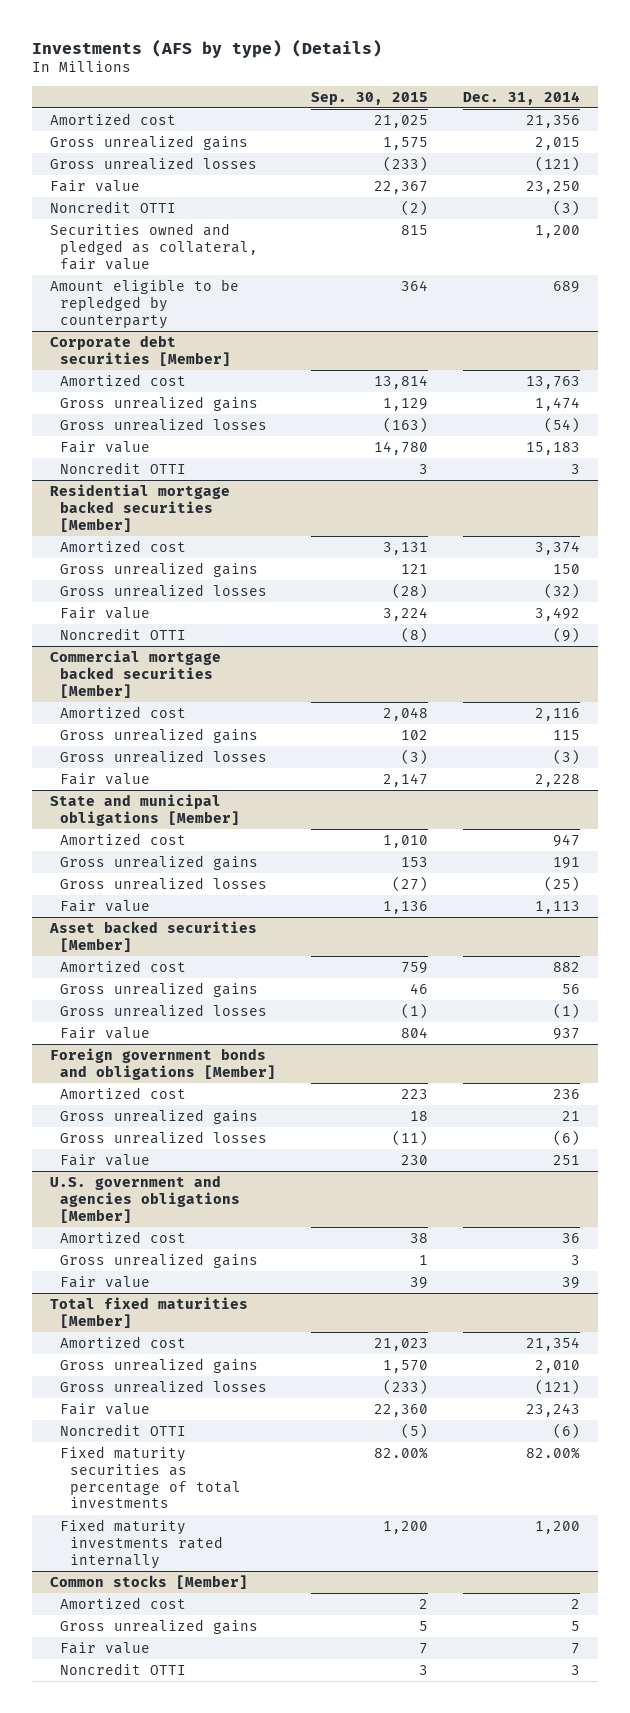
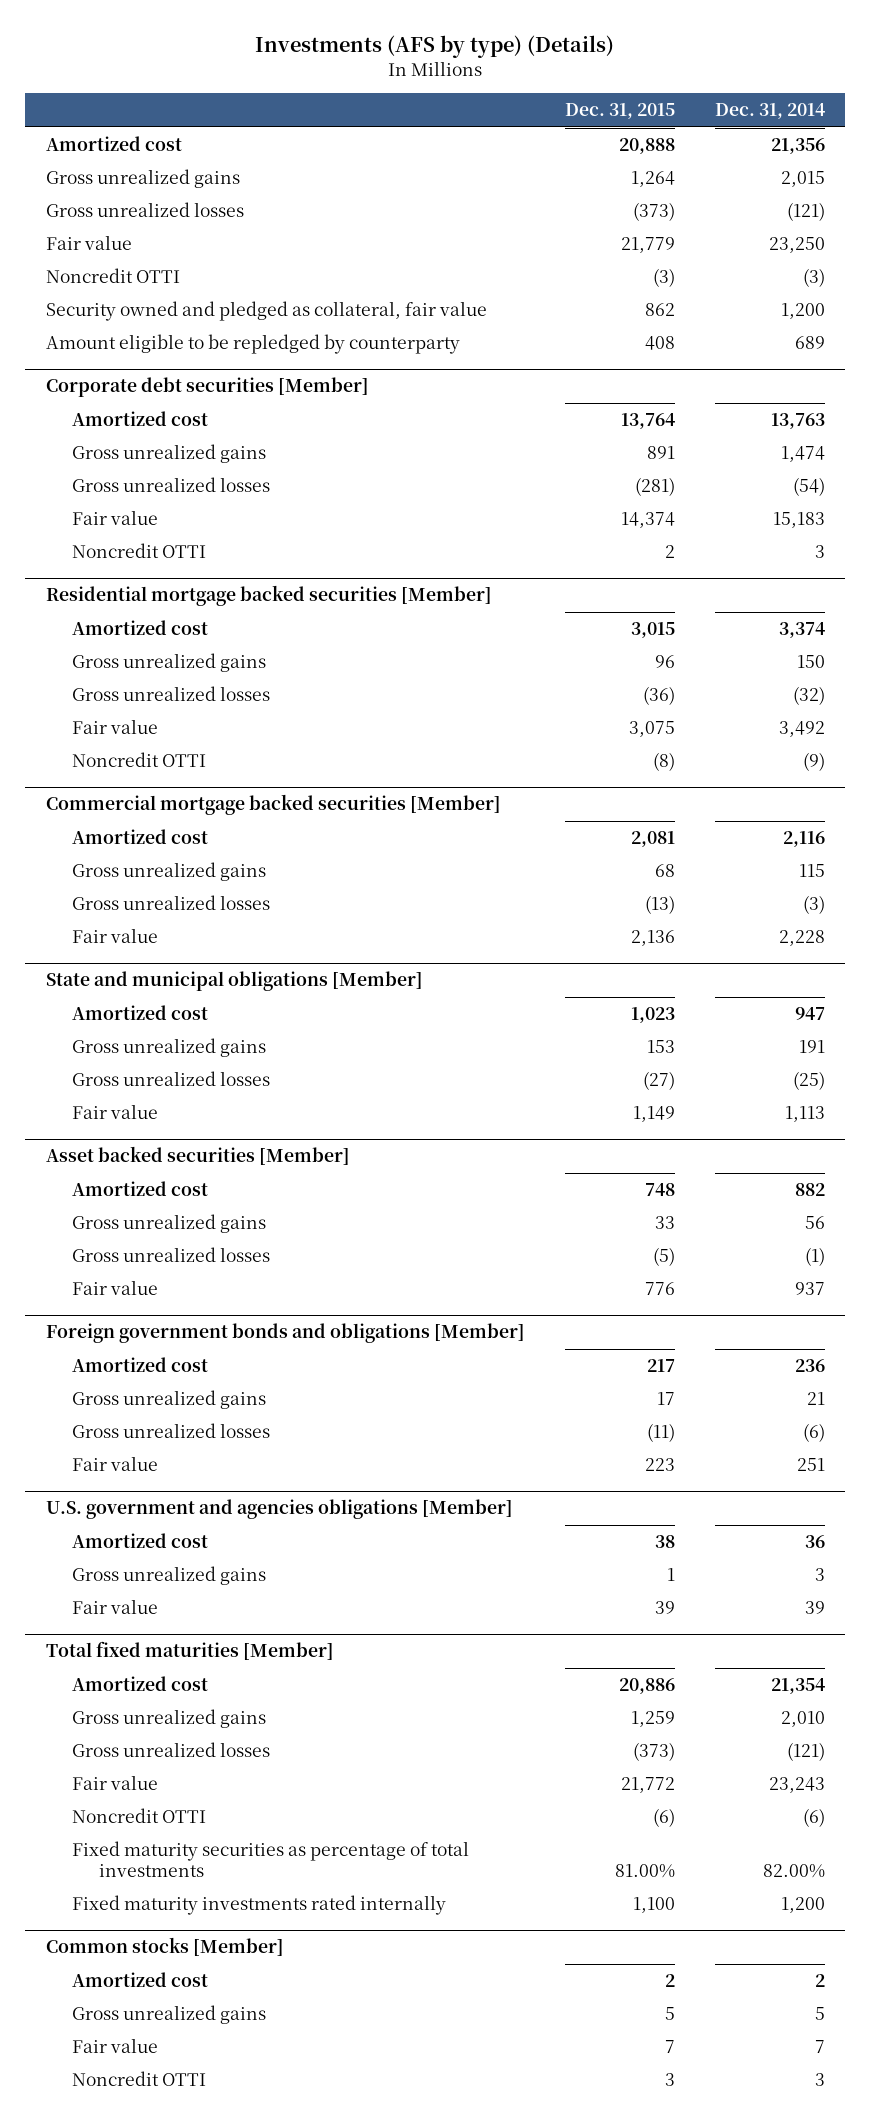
[311,91,429,105] Sep. 30, 2015 -> none
none -> [564,103,675,120] Dec. 31, 2015
[49,222,259,270] Securities owned and pledged as collateral, fair value -> [45,300,487,321] Security owned and pledged as collateral, fair value

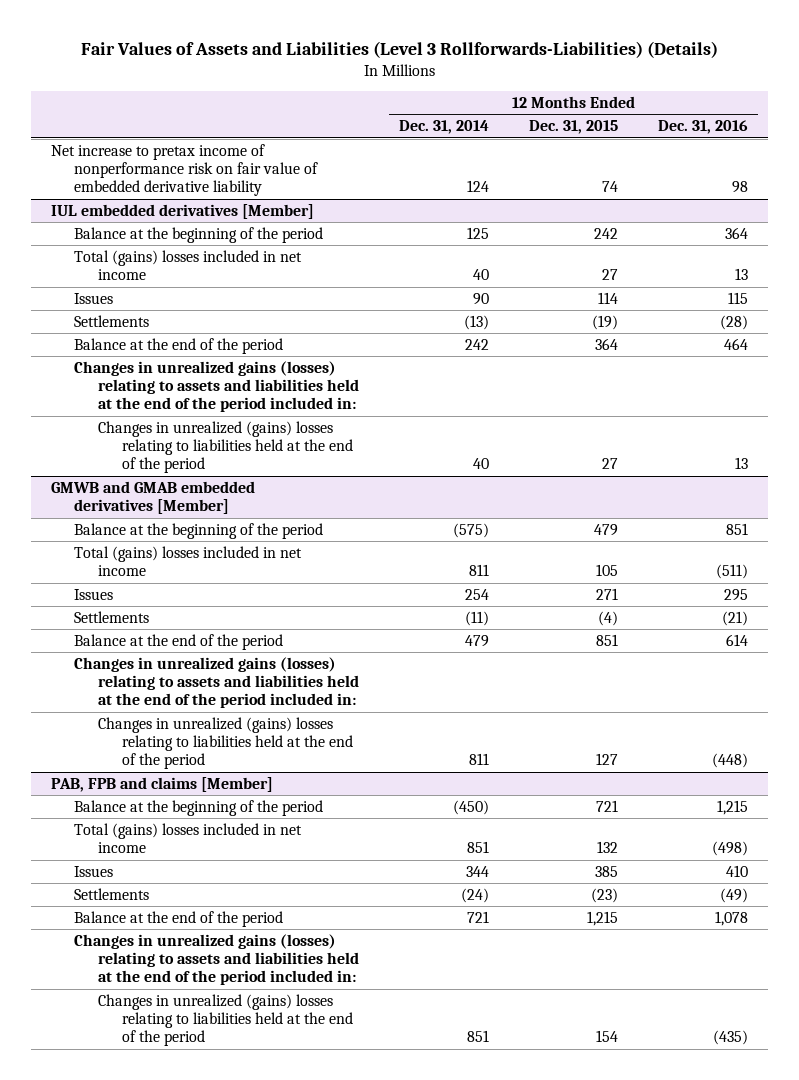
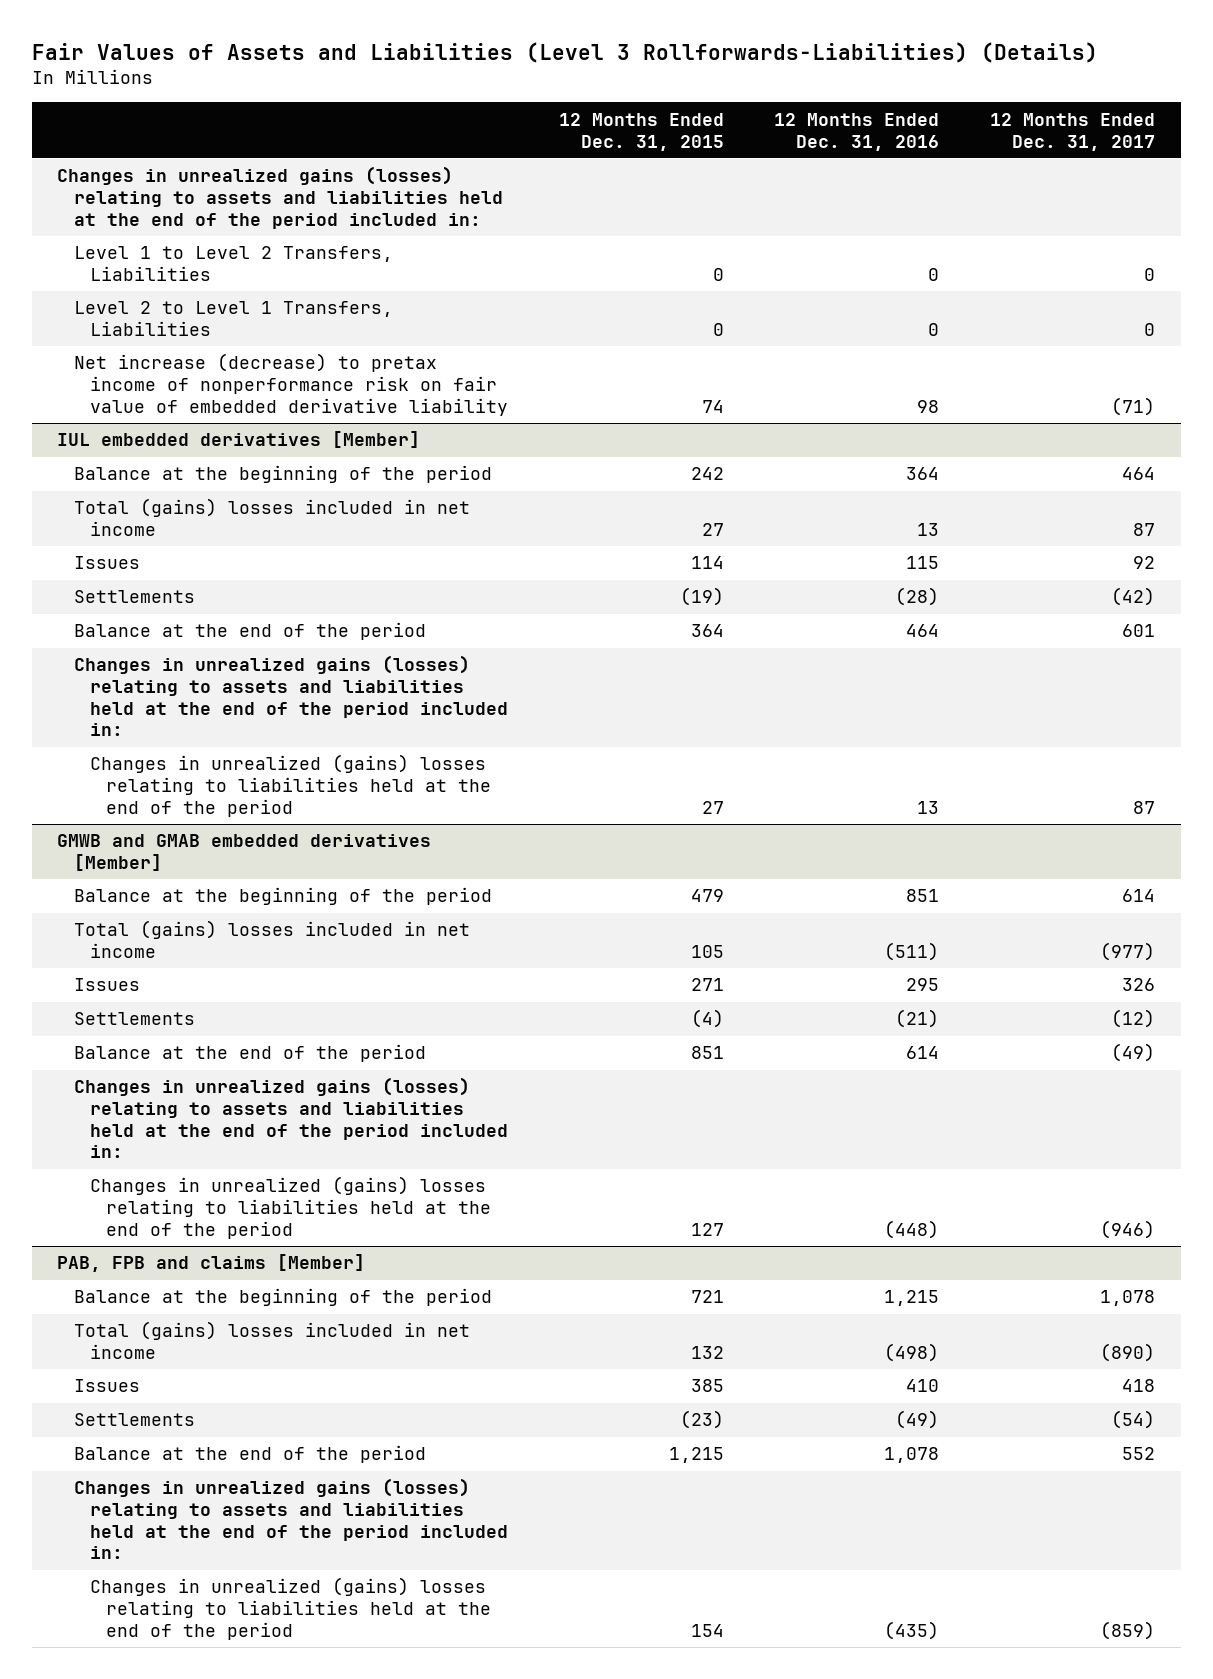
[399,120,490,135] Dec. 31, 2014 -> none
none -> [990,112,1156,151] 12 Months Ended Dec. 31, 2017
none -> [57,166,503,229] Changes in unrealized gains (losses) relating to assets and liabilities held at the end of the period included in:
none -> [73,246,393,282] Level 1 to Level 2 Transfers, Liabilities
none -> [73,301,393,337] Level 2 to Level 1 Transfers, Liabilities
[50,143,319,197] Net increase to pretax income of nonperformance risk on fair value of embedded derivative liability -> [73,353,508,416] Net increase (decrease) to pretax income of nonperformance risk on fair value of embedded derivative liability

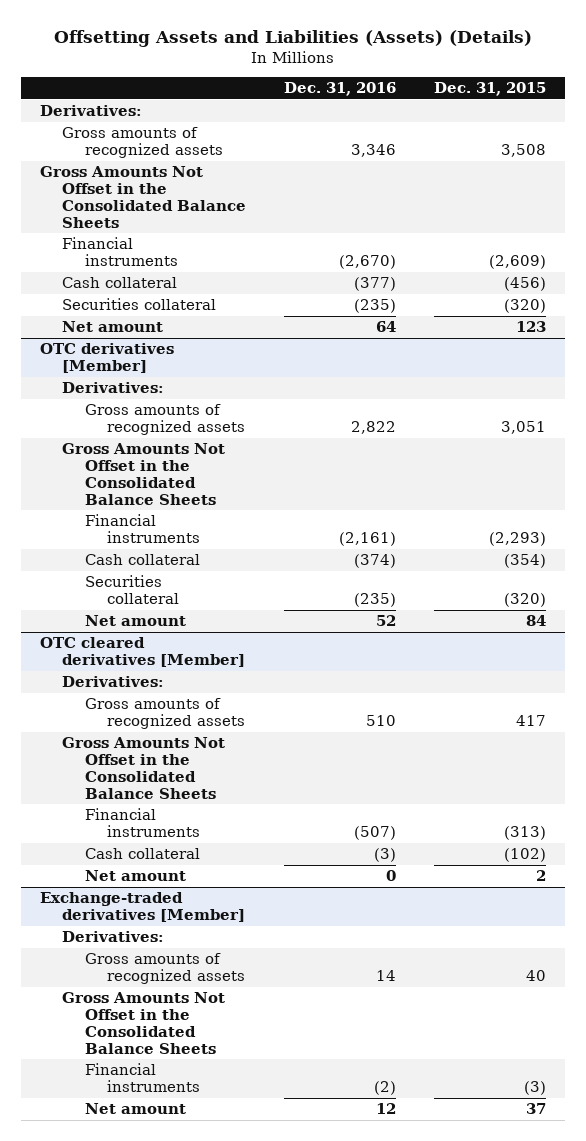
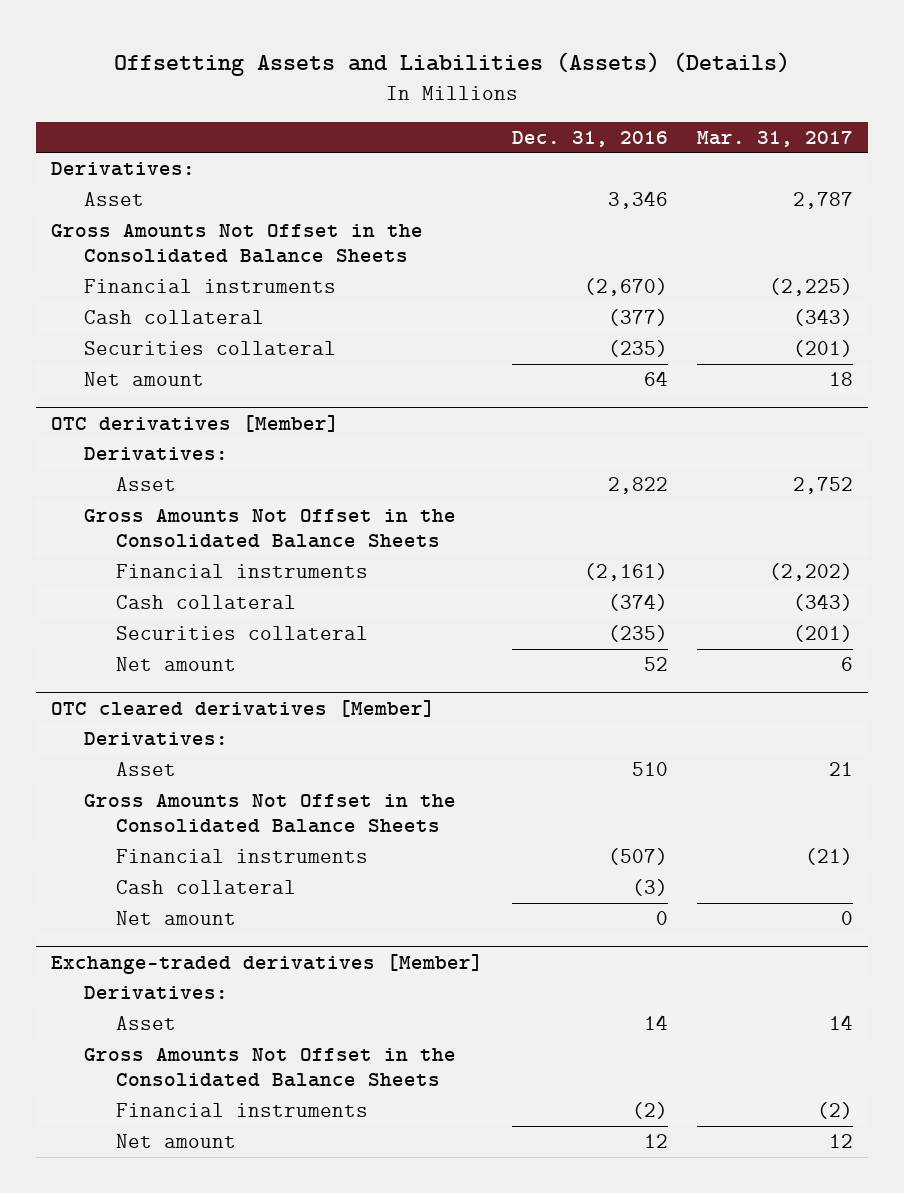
[433,82,546,97] Dec. 31, 2015 -> none
none -> [697,130,854,147] Mar. 31, 2017
[62,127,223,158] Gross amounts of recognized assets -> [83,191,144,206] Asset
[84,404,245,435] Gross amounts of recognized assets -> [116,476,177,491] Asset
[84,698,245,729] Gross amounts of recognized assets -> [116,761,177,776] Asset
[84,953,245,984] Gross amounts of recognized assets -> [116,1015,177,1030] Asset

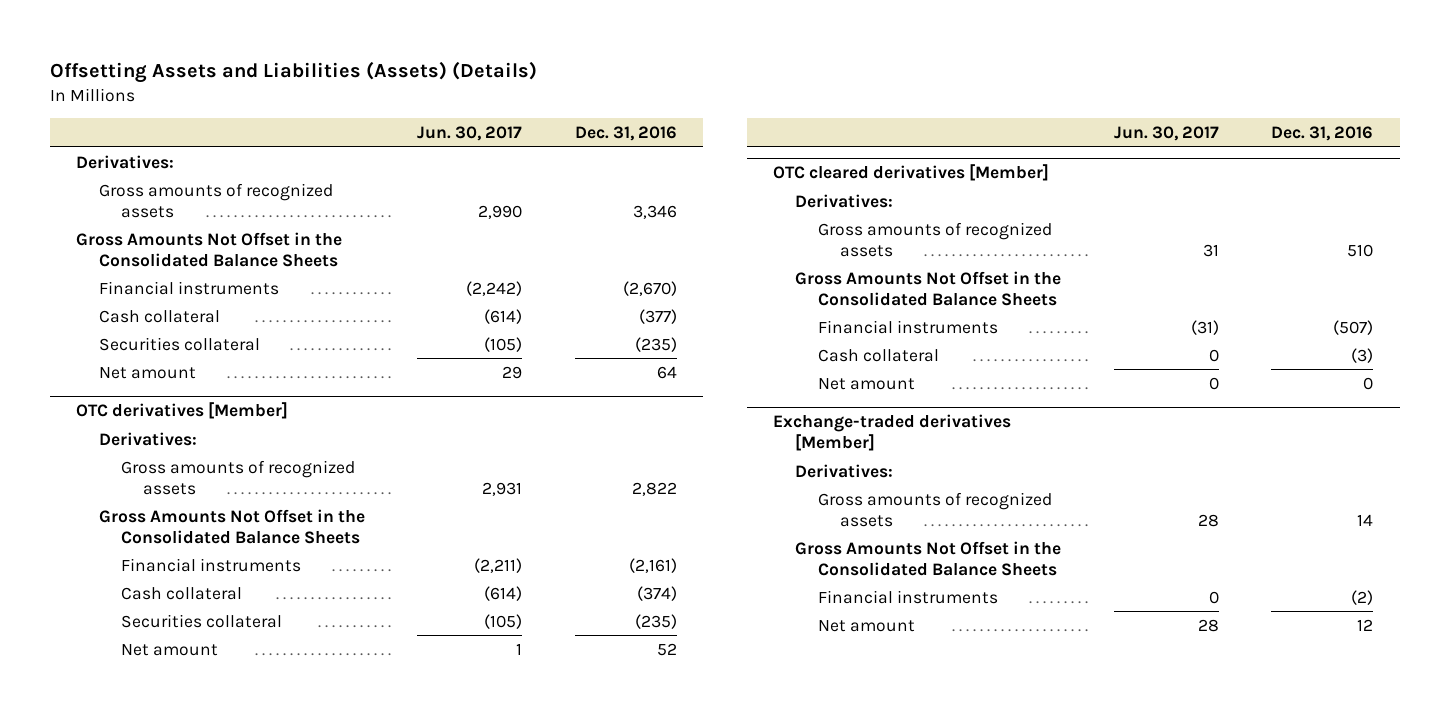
[697,130,854,147] Mar. 31, 2017 -> none
none -> [417,125,523,141] Jun. 30, 2017
[83,191,144,206] Asset -> [98,182,333,218] Gross amounts of recognized assets
[116,476,177,491] Asset -> [120,459,355,495] Gross amounts of recognized assets
[116,761,177,776] Asset -> [817,221,1052,257] Gross amounts of recognized assets
[116,1015,177,1030] Asset -> [817,491,1052,527] Gross amounts of recognized assets

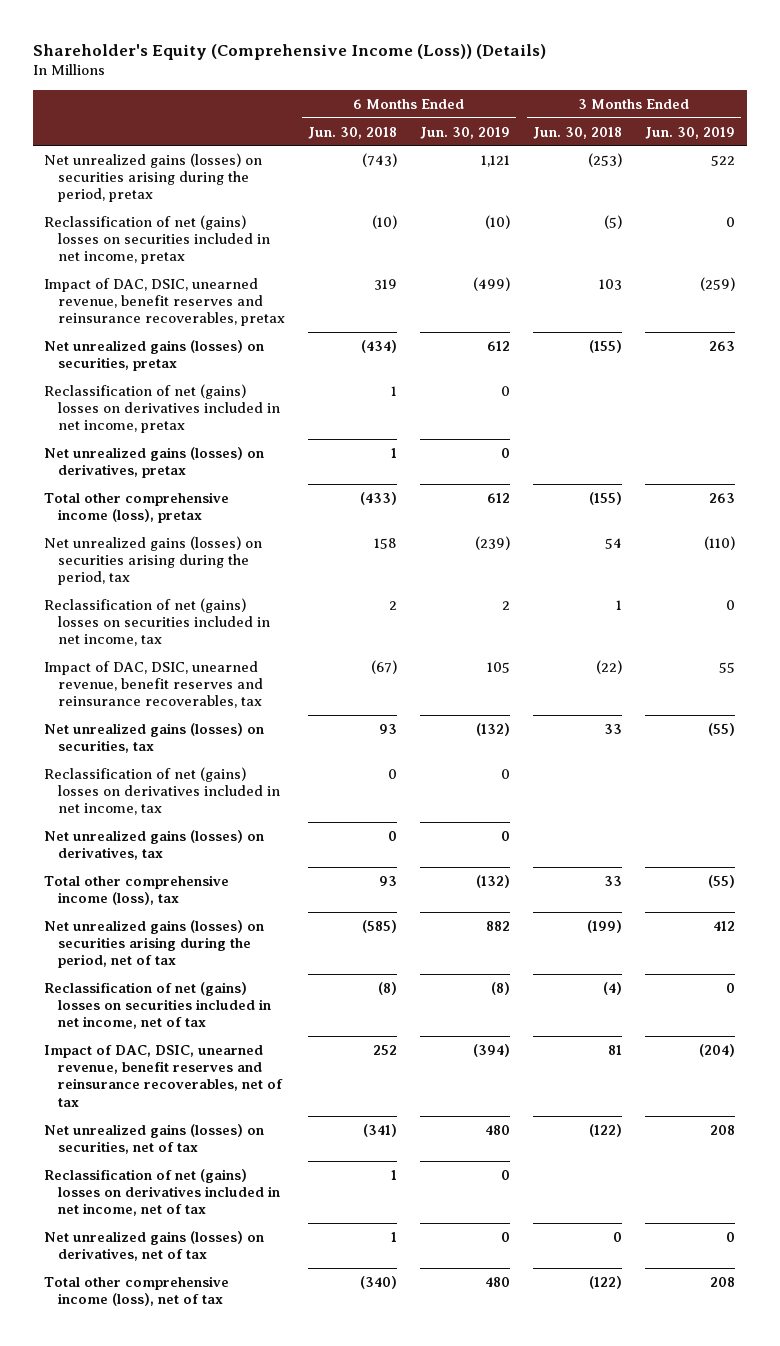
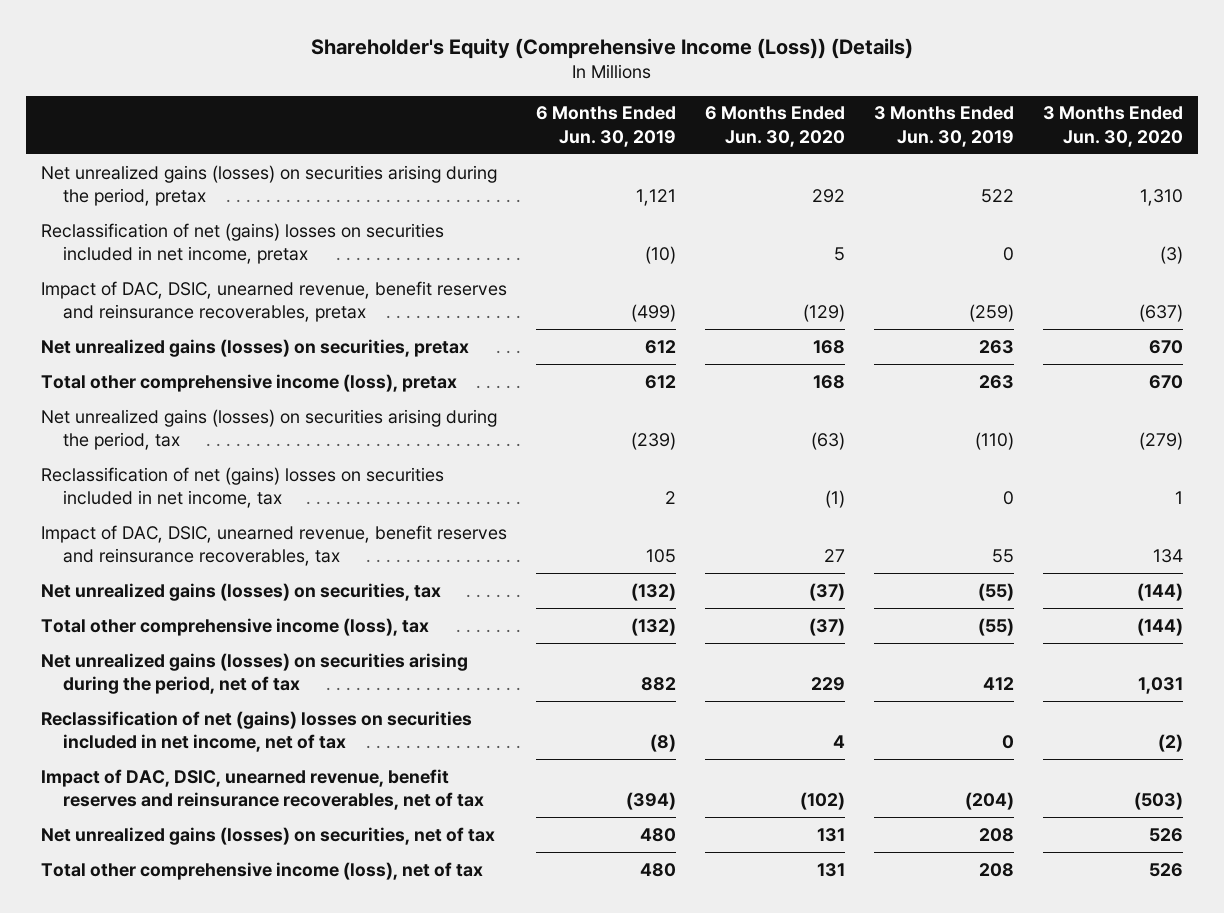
[307,126,397,139] Jun. 30, 2018 -> none
[533,126,623,139] Jun. 30, 2018 -> none
none -> [704,106,845,147] 6 Months Ended Jun. 30, 2020
none -> [1043,106,1184,147] 3 Months Ended Jun. 30, 2020
[44,383,280,434] Reclassification of net (gains) losses on derivatives included in net income, pretax -> none
[44,446,265,479] Net unrealized gains (losses) on derivatives, pretax -> none
[44,766,280,816] Reclassification of net (gains) losses on derivatives included in net income, tax -> none
[44,829,265,861] Net unrealized gains (losses) on derivatives, tax -> none
[44,1168,280,1217] Reclassification of net (gains) losses on derivatives included in net income, net of tax -> none
[44,1230,265,1262] Net unrealized gains (losses) on derivatives, net of tax -> none

